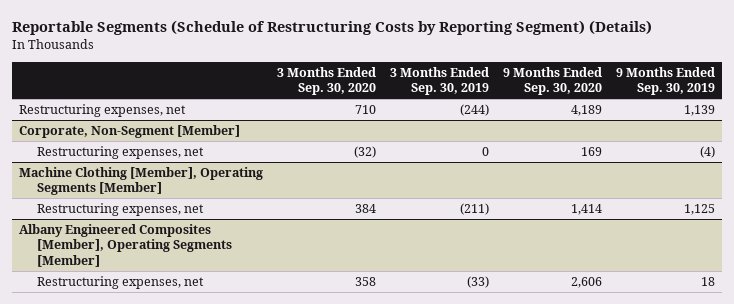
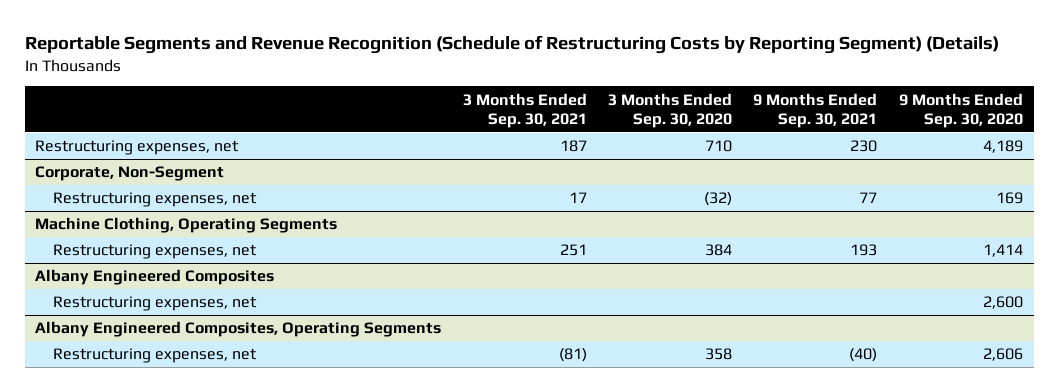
[11,19,652,35] Reportable Segments (Schedule of Restructuring Costs by Reporting Segment) (Details) -> [24,35,999,55] Reportable Segments and Revenue Recognition (Schedule of Restructuring Costs by Reporting Segment) (Details)
[390,66,490,96] 3 Months Ended Sep. 30, 2019 -> none
[616,66,716,96] 9 Months Ended Sep. 30, 2019 -> none
none -> [462,92,587,128] 3 Months Ended Sep. 30, 2021
none -> [753,92,878,128] 9 Months Ended Sep. 30, 2021
[18,125,240,139] Corporate, Non-Segment [Member] -> [35,166,225,182] Corporate, Non-Segment
[18,167,263,196] Machine Clothing [Member], Operating Segments [Member] -> [35,217,338,234] Machine Clothing, Operating Segments
none -> [35,269,275,286] Albany Engineered Composites
none -> [52,296,257,312] Restructuring expenses, net
[18,224,233,267] Albany Engineered Composites [Member], Operating Segments [Member] -> [35,321,442,338] Albany Engineered Composites, Operating Segments

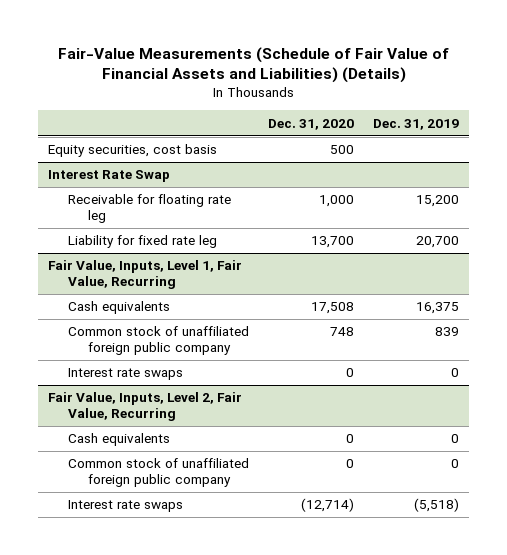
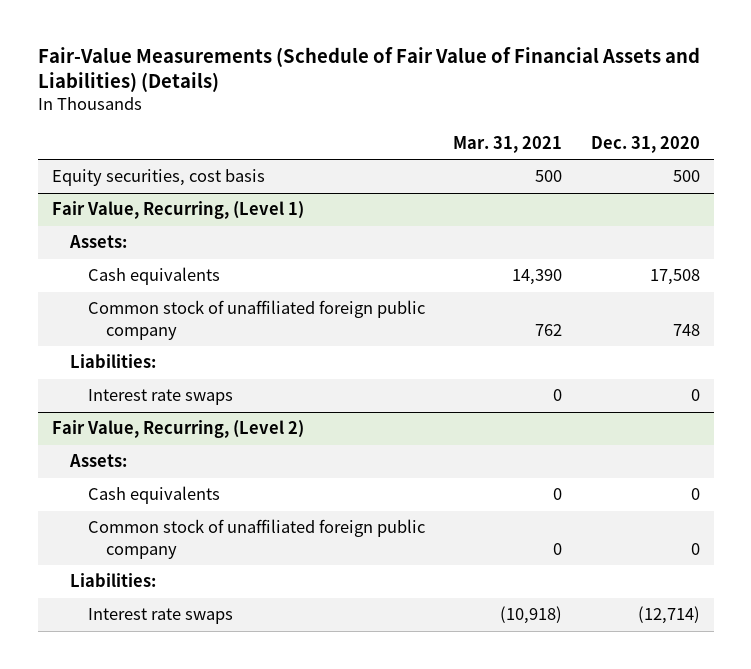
[373,118,460,130] Dec. 31, 2019 -> none
none -> [453,135,563,153] Mar. 31, 2021
[47,170,170,183] Interest Rate Swap -> none
[67,194,231,224] Receivable for floating rate leg -> none
[67,235,217,249] Liability for fixed rate leg -> none
[47,260,242,290] Fair Value, Inputs, Level 1, Fair Value, Recurring -> [51,201,304,220] Fair Value, Recurring, (Level 1)
none -> [68,235,127,249] Assets:
none -> [69,354,156,369] Liabilities:
[47,392,242,422] Fair Value, Inputs, Level 2, Fair Value, Recurring -> [51,420,304,439] Fair Value, Recurring, (Level 2)
none -> [68,454,127,468] Assets:
none -> [69,573,156,588] Liabilities:

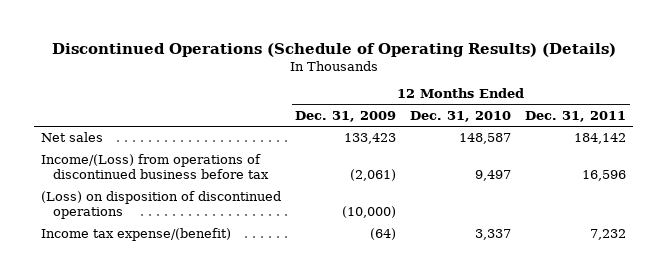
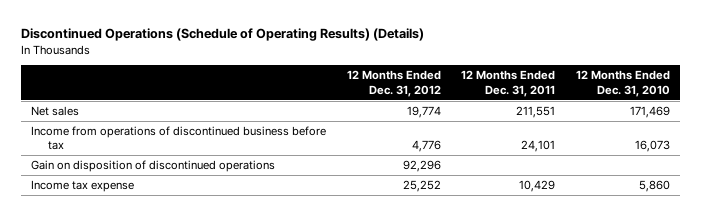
[295,110,397,122] Dec. 31, 2009 -> none
none -> [346,70,441,97] 12 Months Ended Dec. 31, 2012
[459,133,512,145] 148,587 -> [630,106,671,119] 171,469
[574,133,627,145] 184,142 -> [516,106,556,119] 211,551
[41,154,269,180] Income/(Loss) from operations of discontinued business before tax -> [31,126,327,151] Income from operations of discontinued business before tax
[475,170,512,182] 9,497 -> [635,140,671,153] 16,073
[582,170,627,182] 16,596 -> [521,140,556,153] 24,101
[41,191,282,220] (Loss) on disposition of discontinued operations -> [31,160,276,173] Gain on disposition of discontinued operations
[41,228,232,242] Income tax expense/(benefit) -> [31,180,135,193] Income tax expense
[475,229,512,241] 3,337 -> [639,180,671,193] 5,860
[590,229,627,241] 7,232 -> [519,180,556,193] 10,429

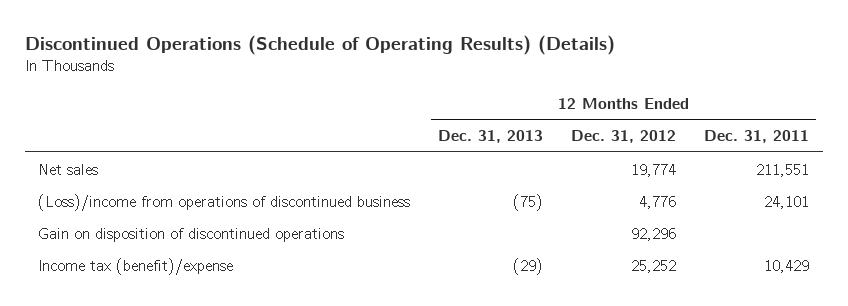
[576,70,671,97] 12 Months Ended Dec. 31, 2010 -> none
none -> [438,130,544,144] Dec. 31, 2013
[31,126,327,151] Income from operations of discontinued business before tax -> [38,193,411,211] (Loss)/income from operations of discontinued business
[31,180,135,193] Income tax expense -> [38,257,234,275] Income tax (benefit)/expense

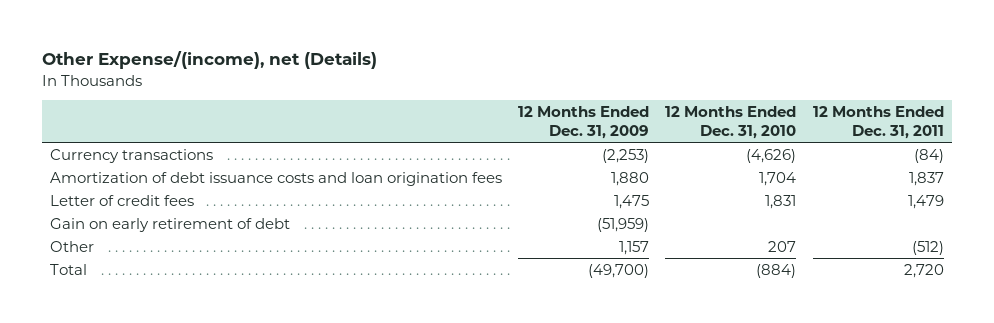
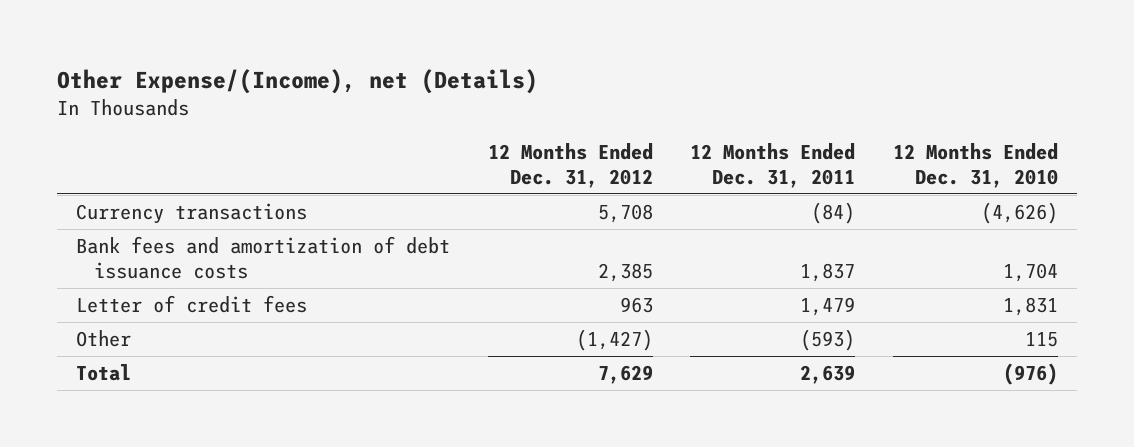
[42,51,378,70] Other Expense/(income), net (Details) -> [57,69,539,95] Other Expense/(Income), net (Details)
[518,106,650,140] 12 Months Ended Dec. 31, 2009 -> none
none -> [487,143,653,189] 12 Months Ended Dec. 31, 2012
[50,171,503,186] Amortization of debt issuance costs and loan origination fees -> [75,235,450,279] Bank fees and amortization of debt issuance costs
[50,217,291,232] Gain on early retirement of debt -> none
[768,240,797,252] 207 -> [1024,331,1058,347] 115
[911,240,944,255] (512) -> [800,328,856,351] (593)
[756,263,797,278] (884) -> [1002,362,1058,385] (976)
[903,263,944,278] 2,720 -> [800,364,856,384] 2,639

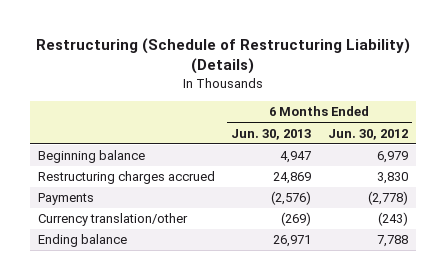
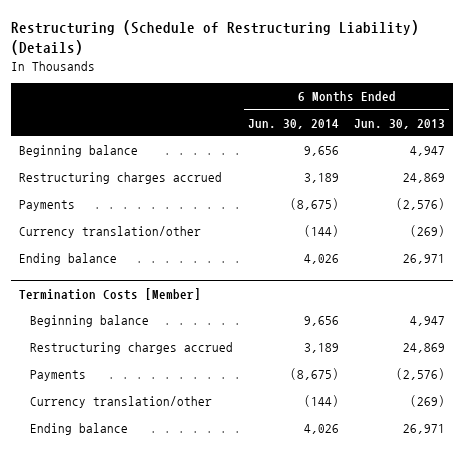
[327,128,408,140] Jun. 30, 2012 -> none
none -> [248,118,340,129] Jun. 30, 2014
none -> [18,287,201,300] Termination Costs [Member]
none -> [30,315,150,328] Beginning balance
none -> [30,342,234,355] Restructuring charges accrued
none -> [30,370,87,382] Payments
none -> [30,396,213,409] Currency translation/other
none -> [30,423,129,436] Ending balance

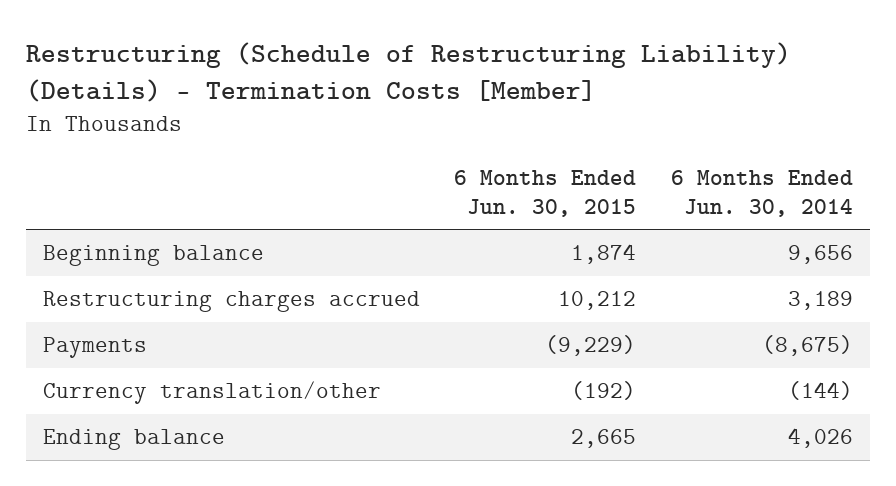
[11,19,420,55] Restructuring (Schedule of Restructuring Liability) (Details) -> [25,42,791,103] Restructuring (Schedule of Restructuring Liability) (Details) - Termination Costs [Member]
[354,118,446,129] Jun. 30, 2013 -> none
none -> [454,170,637,217] 6 Months Ended Jun. 30, 2015
[18,287,201,300] Termination Costs [Member] -> none
[30,315,150,328] Beginning balance -> none
[30,342,234,355] Restructuring charges accrued -> none
[30,370,87,382] Payments -> none
[30,396,213,409] Currency translation/other -> none
[30,423,129,436] Ending balance -> none

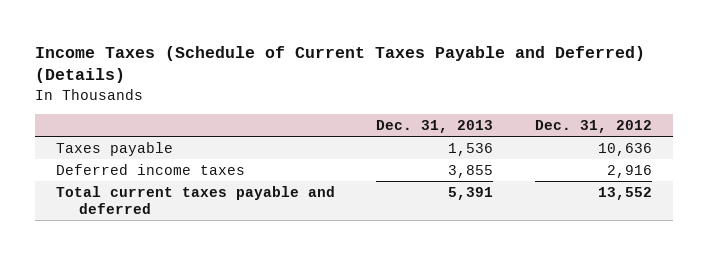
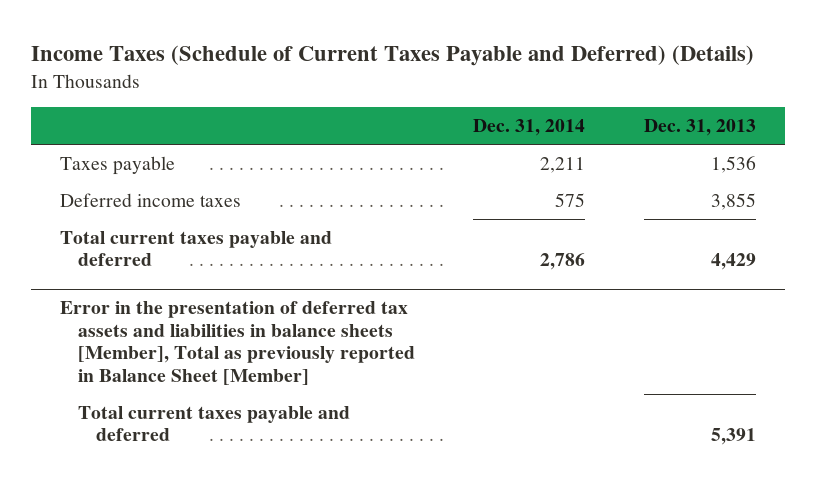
[535,120,653,134] Dec. 31, 2012 -> none
none -> [473,119,586,137] Dec. 31, 2014
none -> [60,230,333,267] Total current taxes payable and deferred
none -> [60,301,416,385] Error in the presentation of deferred tax assets and liabilities in balance sheets [Member], Total as previously reported in Balance Sheet [Member]

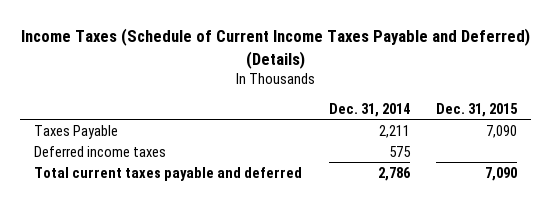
[30,45,754,67] Income Taxes (Schedule of Current Taxes Payable and Deferred) (Details) -> [20,28,530,69] Income Taxes (Schedule of Current Income Taxes Payable and Deferred) (Details)
[643,119,756,137] Dec. 31, 2013 -> none
none -> [436,102,519,117] Dec. 31, 2015
[60,155,176,175] Taxes payable -> [33,124,118,139] Taxes Payable
[60,301,416,385] Error in the presentation of deferred tax assets and liabilities in balance sheets [Member], Total as previously reported in Balance Sheet [Member] -> none
[78,405,351,442] Total current taxes payable and deferred -> none

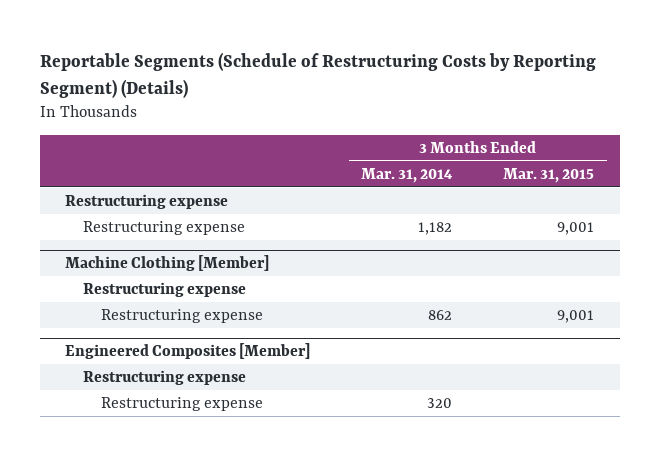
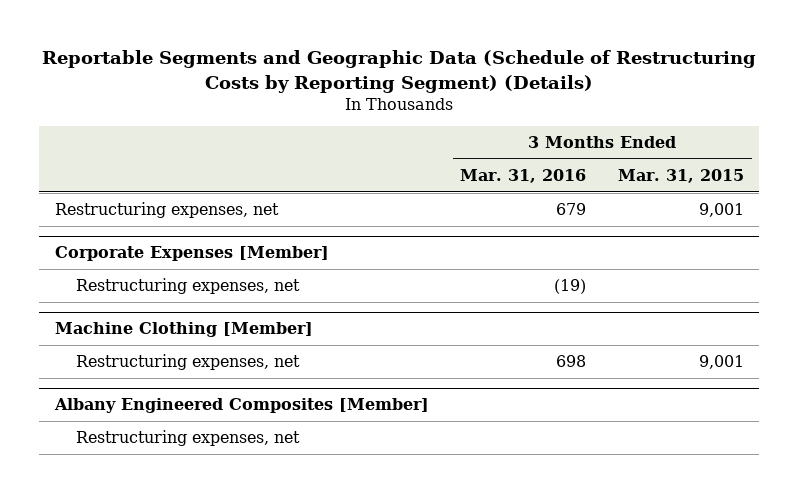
[39,51,596,98] Reportable Segments (Schedule of Restructuring Costs by Reporting Segment) (Details) -> [42,49,757,93] Reportable Segments and Geographic Data (Schedule of Restructuring Costs by Reporting Segment) (Details)
[361,167,454,183] Mar. 31, 2014 -> none
none -> [460,168,587,183] Mar. 31, 2016
[65,194,229,210] Restructuring expense -> none
[83,221,246,236] Restructuring expense -> [55,202,280,219] Restructuring expenses, net
none -> [55,246,330,262] Corporate Expenses [Member]
none -> [75,278,300,295] Restructuring expenses, net
[83,282,247,298] Restructuring expense -> none
[83,370,247,386] Restructuring expense -> none
[101,309,264,324] Restructuring expense -> [75,354,300,371] Restructuring expenses, net
[65,343,311,360] Engineered Composites [Member] -> [54,398,430,414] Albany Engineered Composites [Member]
[101,397,264,412] Restructuring expense -> [75,430,300,447] Restructuring expenses, net

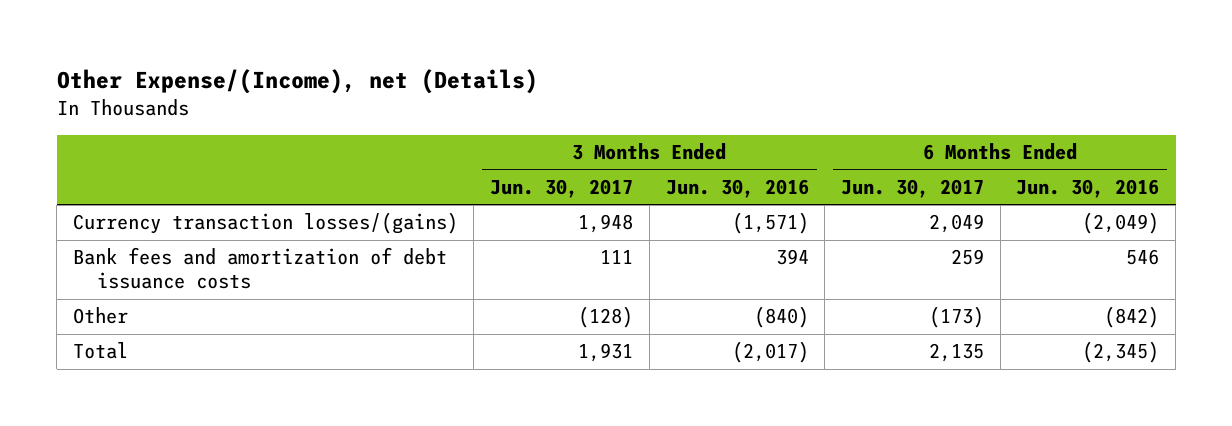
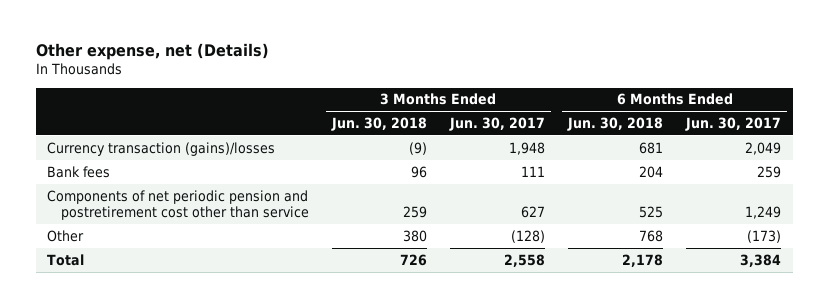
[56,68,538,94] Other Expense/(Income), net (Details) -> [35,43,269,61] Other expense, net (Details)
[665,179,809,199] Jun. 30, 2016 -> none
[1016,179,1160,199] Jun. 30, 2016 -> none
none -> [330,116,427,131] Jun. 30, 2018
none -> [567,116,664,131] Jun. 30, 2018
[72,212,458,235] Currency transaction losses/(gains) -> [47,141,276,156] Currency transaction (gains)/losses
[72,247,447,290] Bank fees and amortization of debt issuance costs -> [47,165,111,178] Bank fees
none -> [47,189,309,220] Components of net periodic pension and postretirement cost other than service
[578,343,634,363] 1,931 -> [504,253,546,267] 2,558
[928,343,984,363] 2,135 -> [740,253,782,267] 3,384

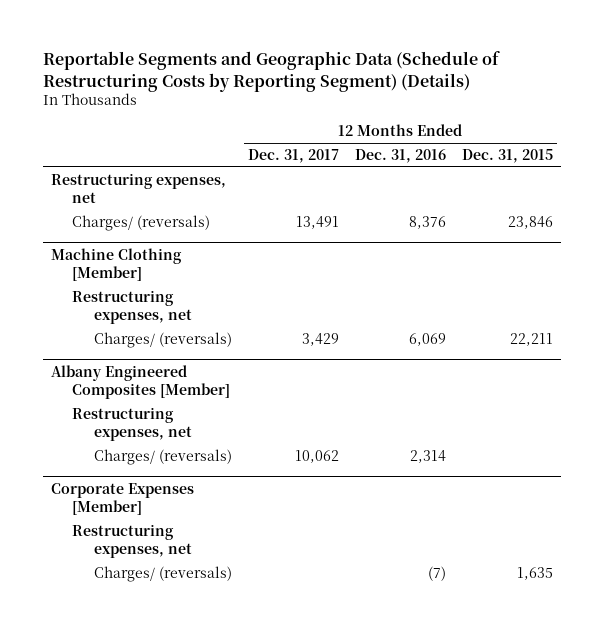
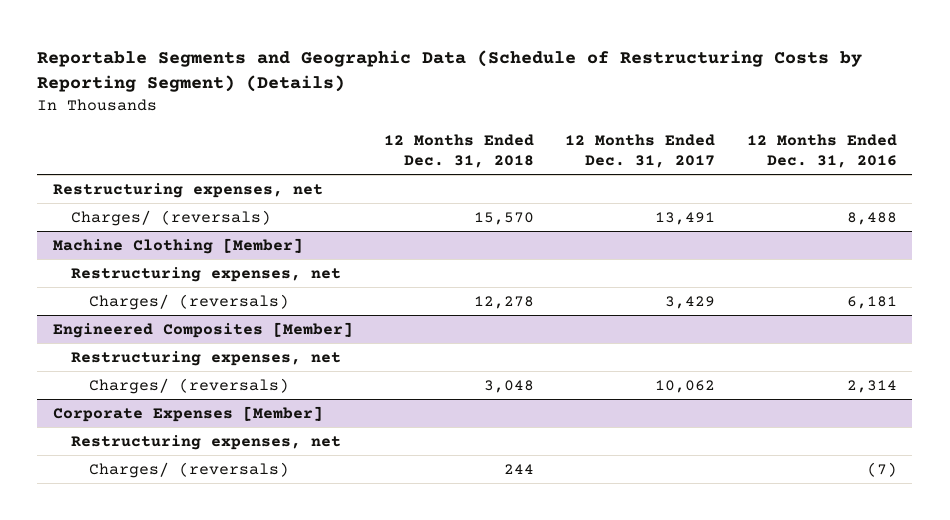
[461,149,553,164] Dec. 31, 2015 -> none
none -> [384,134,535,168] 12 Months Ended Dec. 31, 2018
[408,215,446,229] 8,376 -> [846,211,897,225] 8,488
[408,332,446,346] 6,069 -> [846,295,897,309] 6,181
[51,364,231,399] Albany Engineered Composites [Member] -> [52,321,353,338] Engineered Composites [Member]

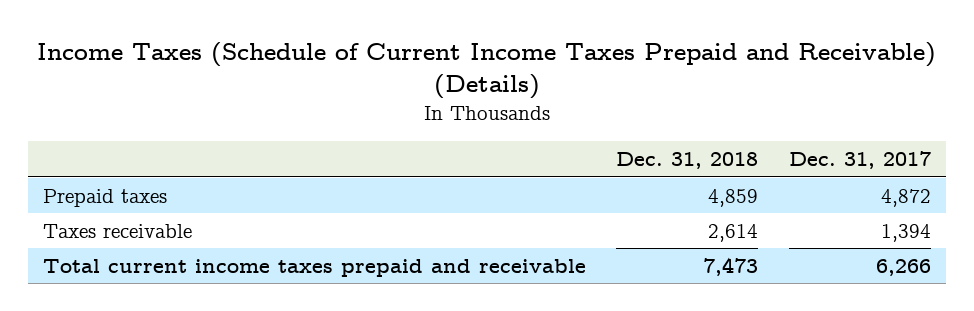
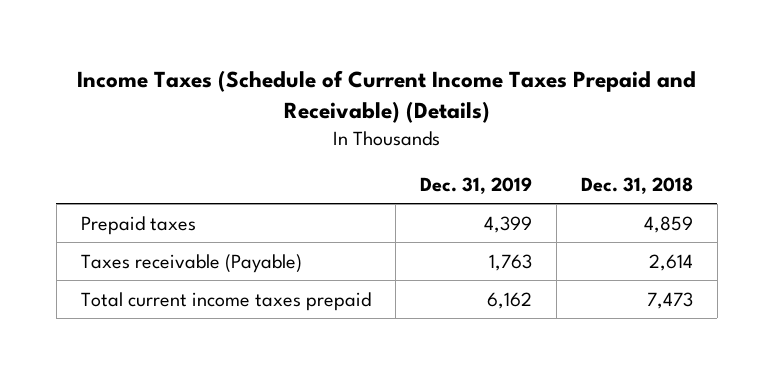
[788,151,931,170] Dec. 31, 2017 -> none
none -> [419,176,532,194] Dec. 31, 2019
[42,223,192,238] Taxes receivable -> [80,253,302,273] Taxes receivable (Payable)
[42,258,586,277] Total current income taxes prepaid and receivable -> [80,291,371,311] Total current income taxes prepaid

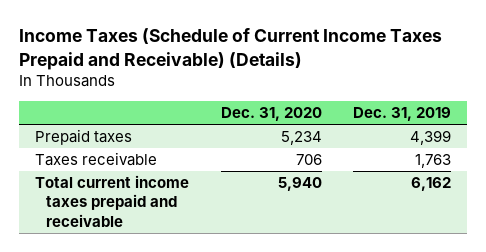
[580,176,693,194] Dec. 31, 2018 -> none
none -> [220,107,322,122] Dec. 31, 2020
[80,253,302,273] Taxes receivable (Payable) -> [34,152,157,167] Taxes receivable
[80,291,371,311] Total current income taxes prepaid -> [34,175,189,227] Total current income taxes prepaid and receivable

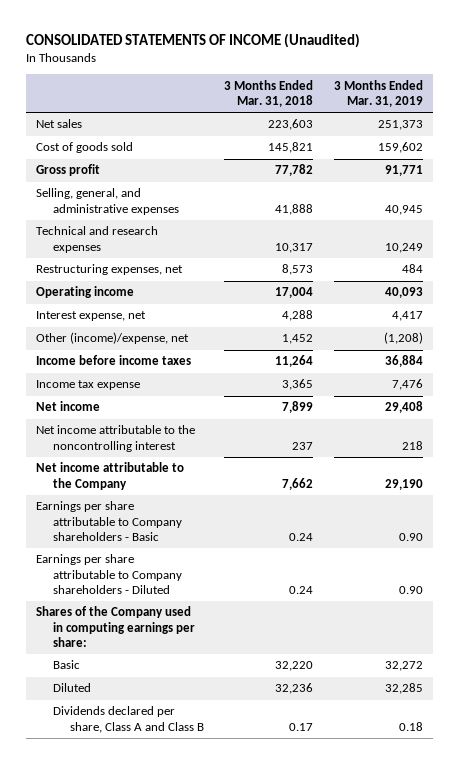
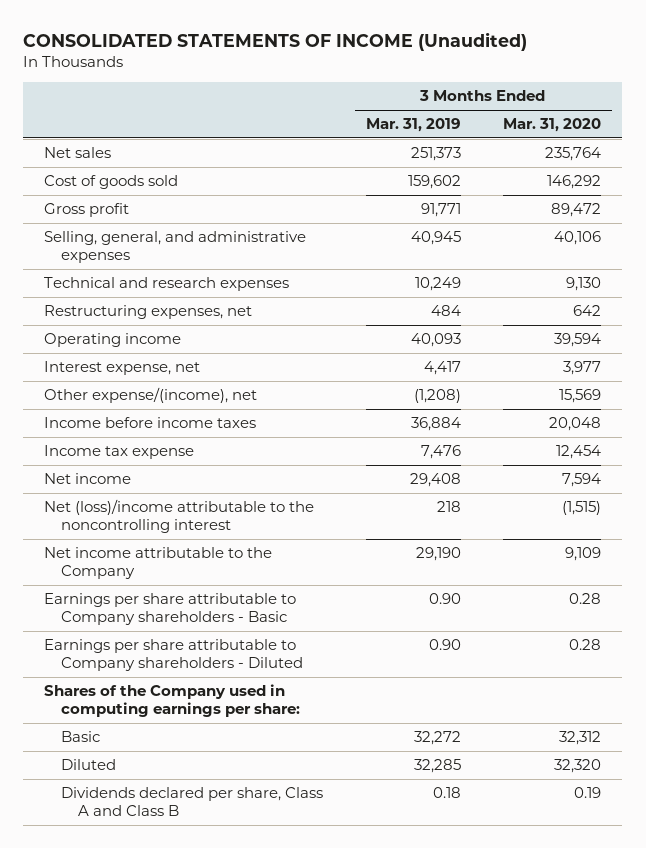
[224,79,314,107] 3 Months Ended Mar. 31, 2018 -> none
none -> [503,118,602,133] Mar. 31, 2020
[36,332,190,345] Other (income)/expense, net -> [44,387,258,404] Other expense/(income), net
[36,425,196,452] Net income attributable to the noncontrolling interest -> [44,499,315,534] Net (loss)/income attributable to the noncontrolling interest

